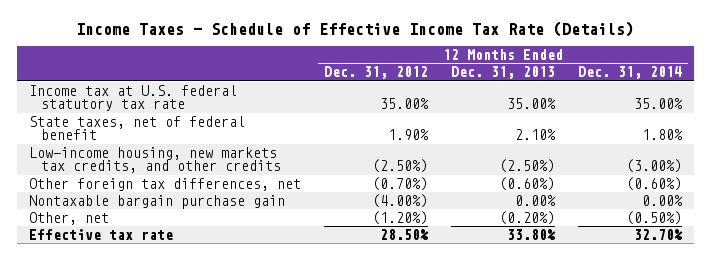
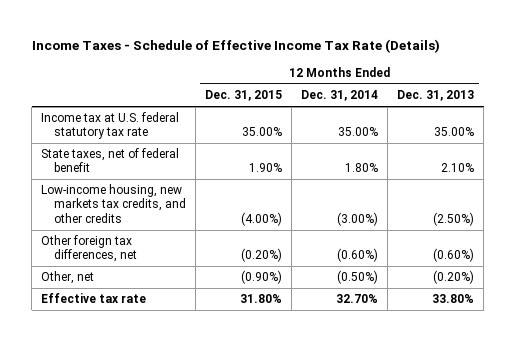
[323,66,428,80] Dec. 31, 2012 -> none
none -> [205,90,283,102] Dec. 31, 2015
[28,194,285,209] Nontaxable bargain purchase gain -> none

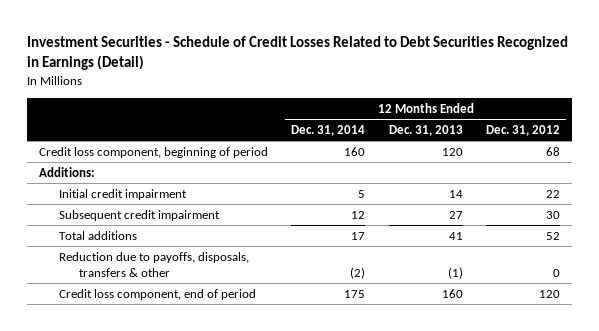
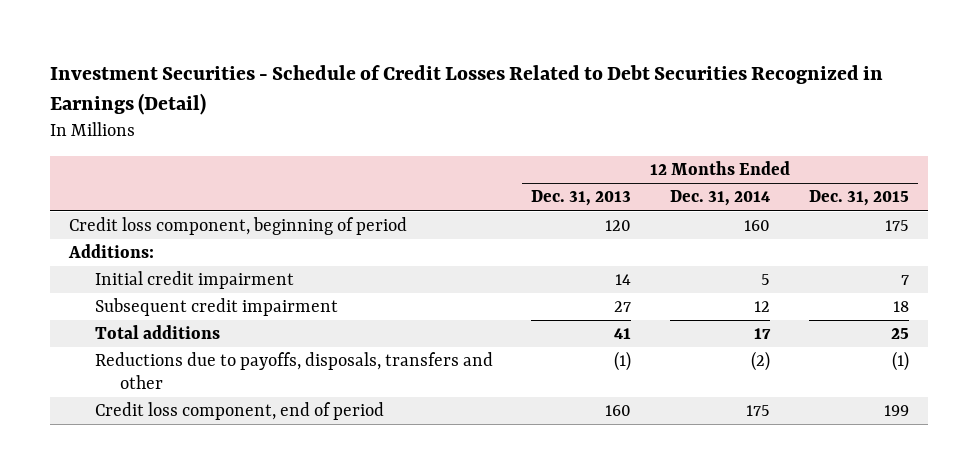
[486,125,561,137] Dec. 31, 2012 -> none
none -> [808,190,909,207] Dec. 31, 2015
[58,251,249,278] Reduction due to payoffs, disposals, transfers & other -> [94,352,493,389] Reductions due to payoffs, disposals, transfers and other

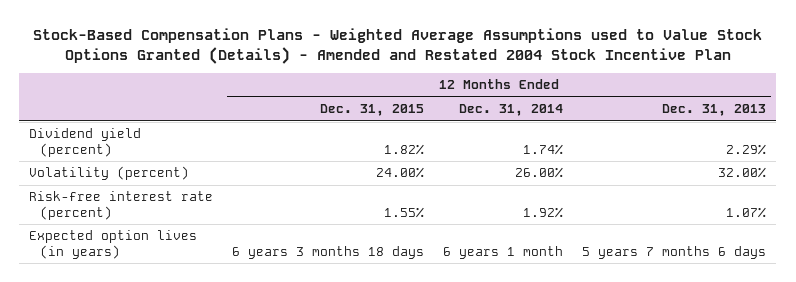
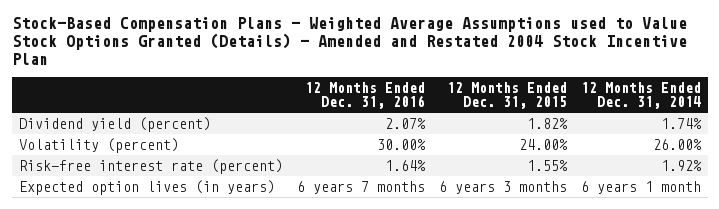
[662,104,767,117] Dec. 31, 2013 -> none
none -> [304,81,425,109] 12 Months Ended Dec. 31, 2016
[232,245,425,259] 6 years 3 months 18 days -> [438,181,567,195] 6 years 3 months

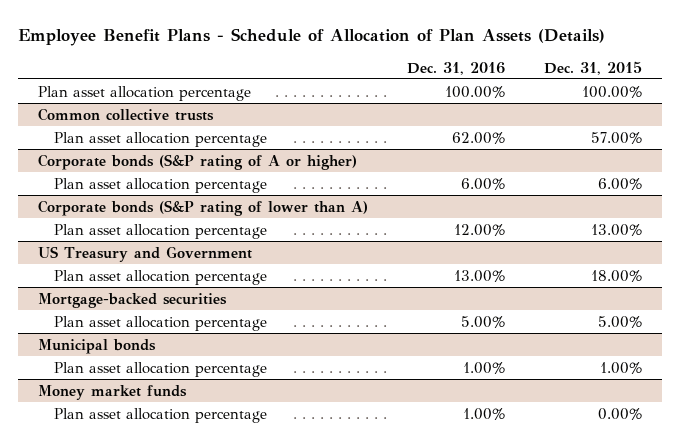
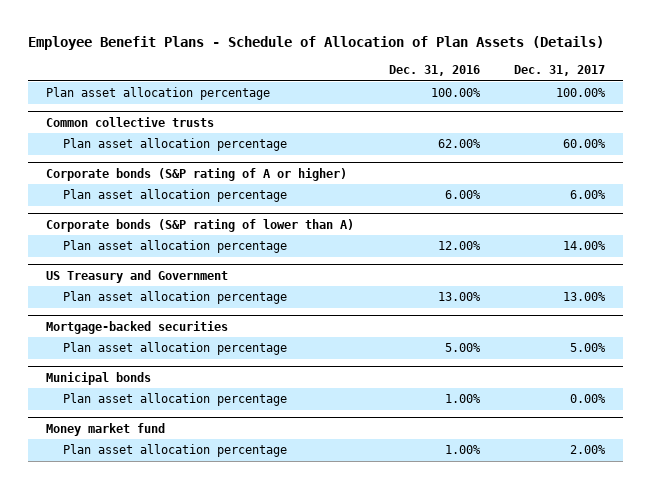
[544,60,643,75] Dec. 31, 2015 -> none
none -> [514,64,606,76] Dec. 31, 2017
[37,384,187,400] Money market funds -> [45,422,165,436] Money market fund

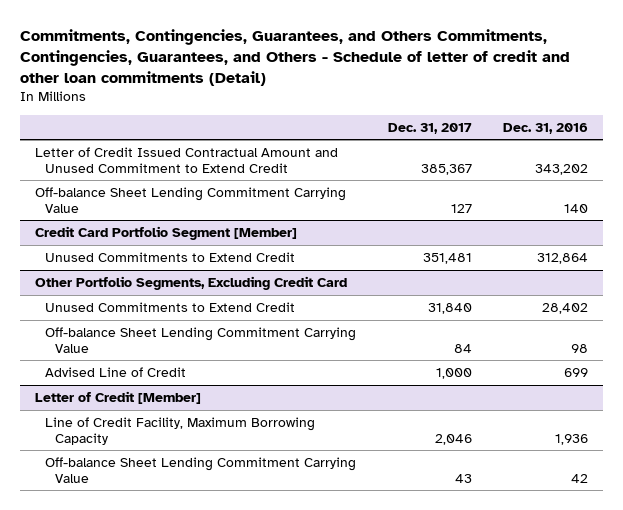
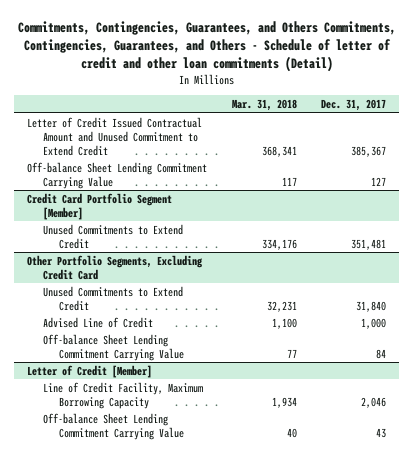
[502,122,588,134] Dec. 31, 2016 -> none
none -> [231,98,297,111] Mar. 31, 2018
[45,326,357,353] Off-balance Sheet Lending Commitment Carrying Value -> [43,333,185,361] Off-balance Sheet Lending Commitment Carrying Value

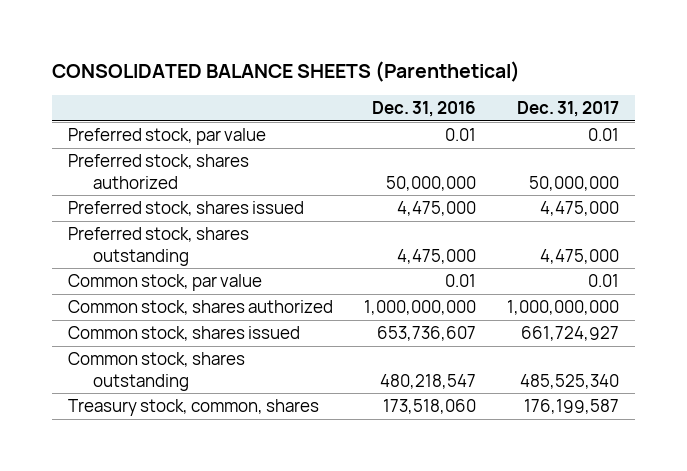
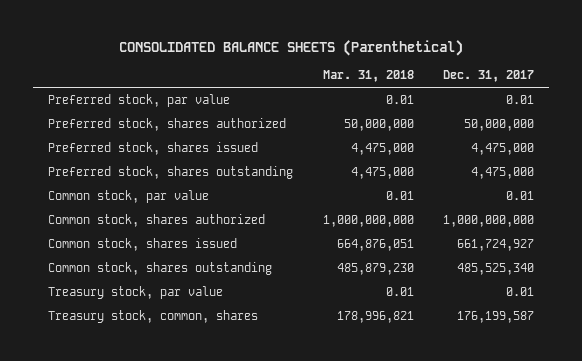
[371,101,476,118] Dec. 31, 2016 -> none
none -> [322,70,414,83] Mar. 31, 2018
none -> [48,286,224,300] Treasury stock, par value

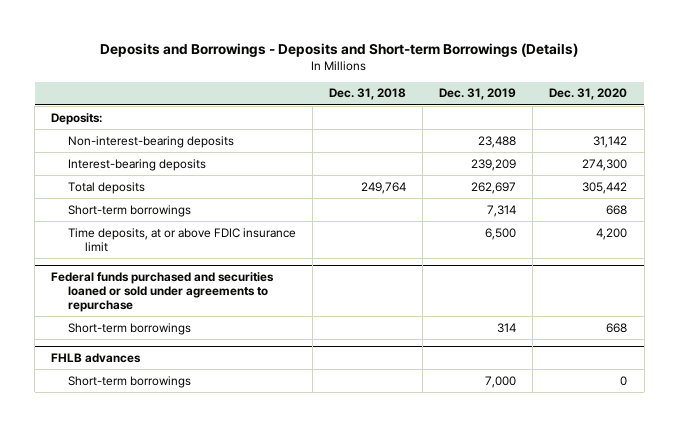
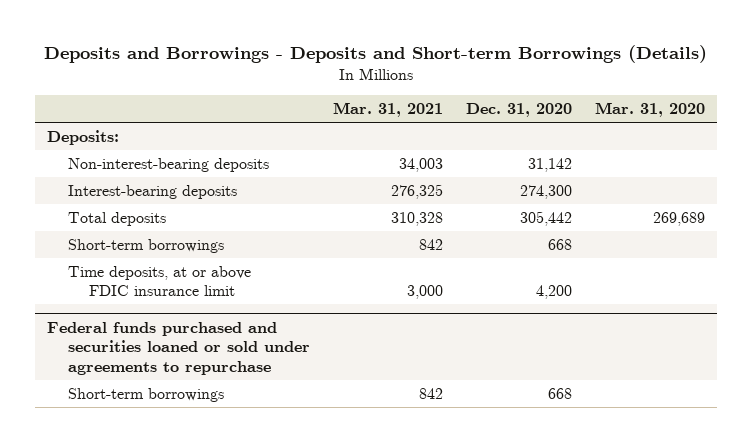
[329,88,407,101] Dec. 31, 2018 -> none
[439,88,517,101] Dec. 31, 2019 -> none
none -> [332,102,443,118] Mar. 31, 2021
none -> [595,102,706,118] Mar. 31, 2020
[51,352,142,363] FHLB advances -> none
[68,375,192,388] Short-term borrowings -> none

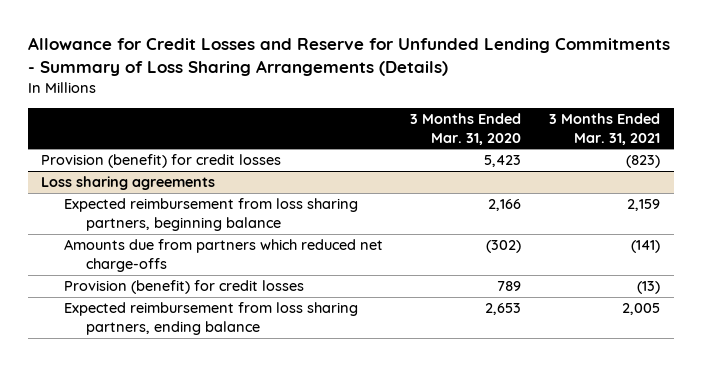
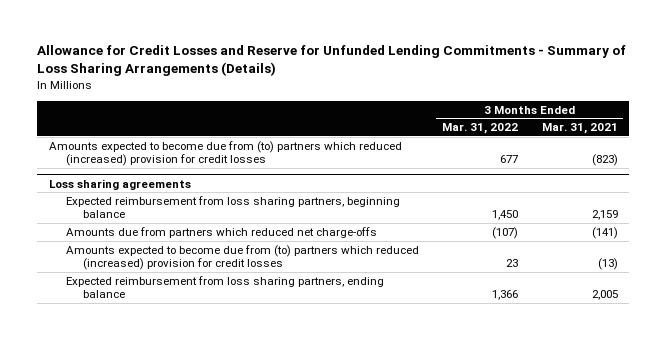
[410,113,522,145] 3 Months Ended Mar. 31, 2020 -> none
none -> [442,123,519,135] Mar. 31, 2022
[41,154,282,169] Provision (benefit) for credit losses -> [48,140,402,167] Amounts expected to become due from (to) partners which reduced (increased) provision for credit losses
[63,280,304,295] Provision (benefit) for credit losses -> [65,244,419,271] Amounts expected to become due from (to) partners which reduced (increased) provision for credit losses

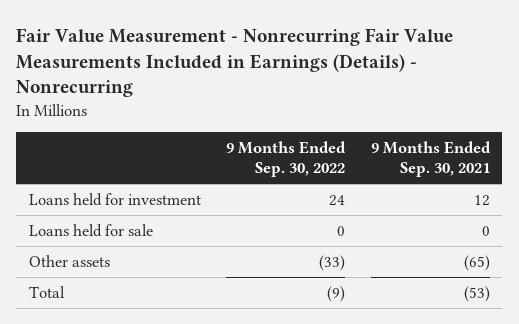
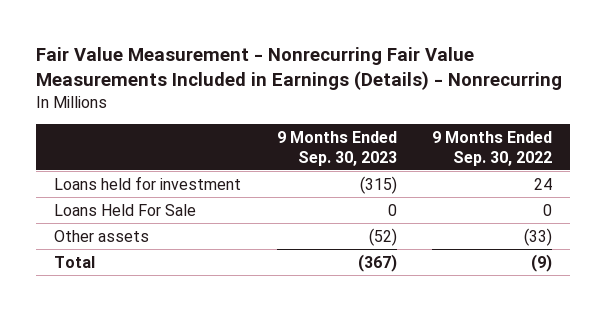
[370,141,491,178] 9 Months Ended Sep. 30, 2021 -> none
none -> [276,130,397,166] 9 Months Ended Sep. 30, 2023
[28,224,153,238] Loans held for sale -> [54,203,197,216] Loans Held For Sale

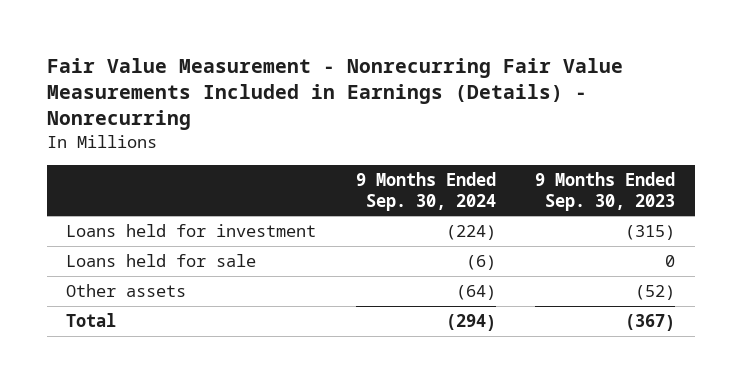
[432,130,553,166] 9 Months Ended Sep. 30, 2022 -> none
none -> [355,172,496,211] 9 Months Ended Sep. 30, 2024
[54,203,197,216] Loans Held For Sale -> [66,254,257,268] Loans held for sale

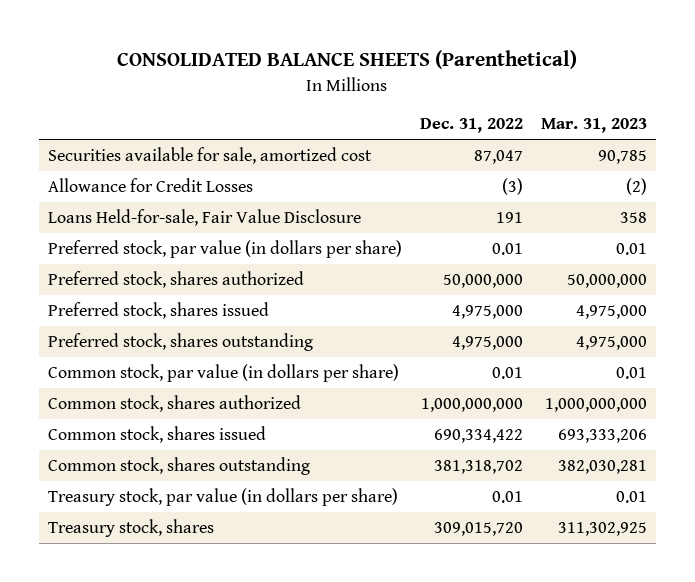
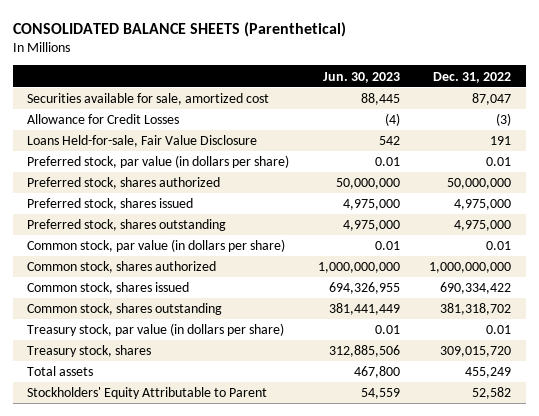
[540,118,647,134] Mar. 31, 2023 -> none
none -> [323,71,401,83] Jun. 30, 2023
none -> [27,366,94,377] Total assets
none -> [27,387,268,400] Stockholders' Equity Attributable to Parent

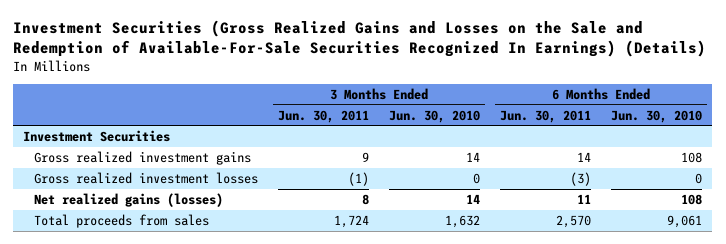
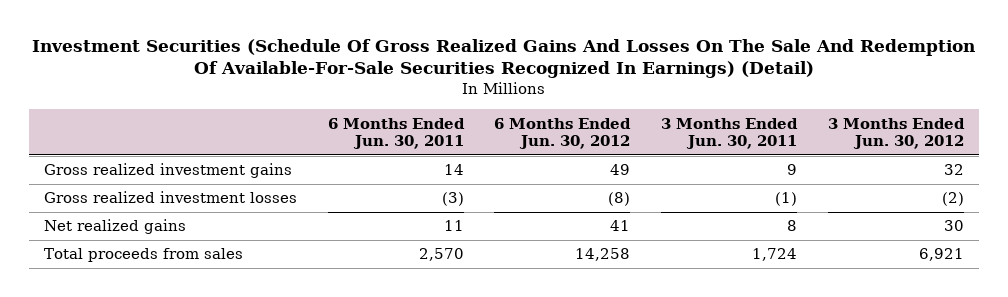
[13,20,707,58] Investment Securities (Gross Realized Gains and Losses on the Sale and Redemption of Available-For-Sale Securities Recognized In Earnings) (Details) -> [31,38,975,79] Investment Securities (Schedule Of Gross Realized Gains And Losses On The Sale And Redemption Of Available-For-Sale Securities Recognized In Earnings) (Detail)
[388,109,480,123] Jun. 30, 2010 -> none
[611,109,703,123] Jun. 30, 2010 -> none
none -> [494,117,632,150] 6 Months Ended Jun. 30, 2012
none -> [827,117,965,150] 3 Months Ended Jun. 30, 2012
[23,129,171,142] Investment Securities -> none
[33,192,223,207] Net realized gains (losses) -> [43,219,186,235] Net realized gains

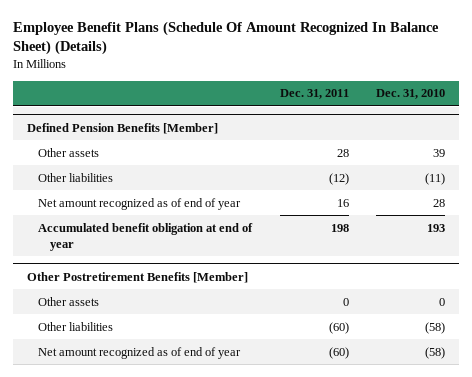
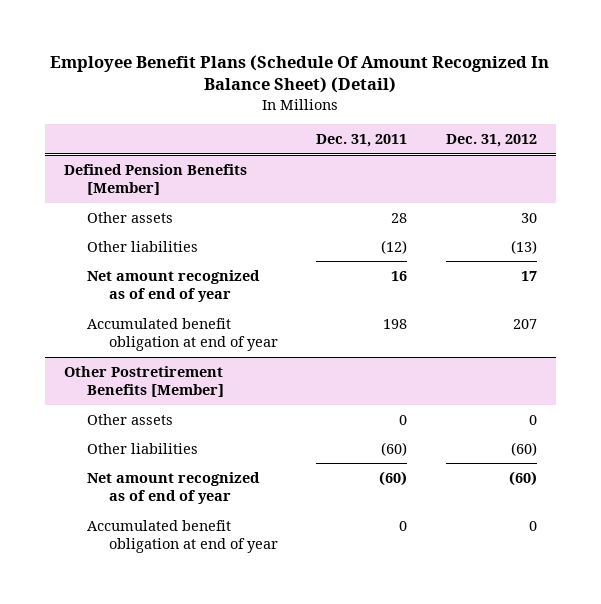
[12,21,439,56] Employee Benefit Plans (Schedule Of Amount Recognized In Balance Sheet) (Details) -> [50,54,550,94] Employee Benefit Plans (Schedule Of Amount Recognized In Balance Sheet) (Detail)
[376,89,446,100] Dec. 31, 2010 -> none
none -> [445,134,537,148] Dec. 31, 2012
none -> [86,519,279,554] Accumulated benefit obligation at end of year

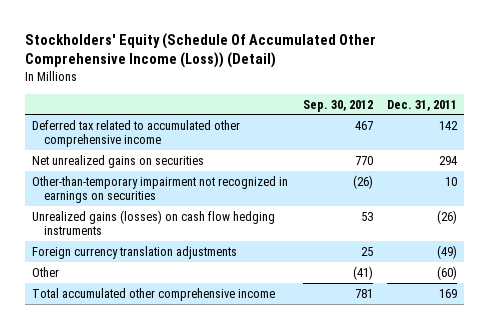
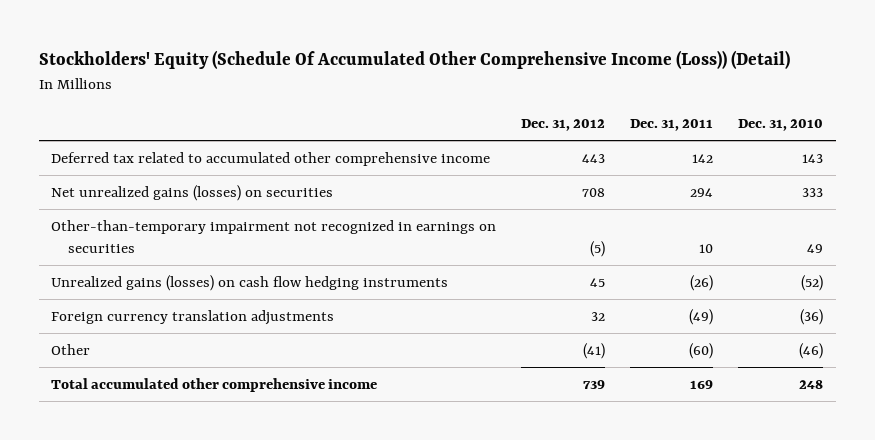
[302,99,373,112] Sep. 30, 2012 -> none
none -> [521,118,606,131] Dec. 31, 2012
none -> [738,118,824,131] Dec. 31, 2010
[32,154,205,168] Net unrealized gains on securities -> [51,185,334,202] Net unrealized gains (losses) on securities

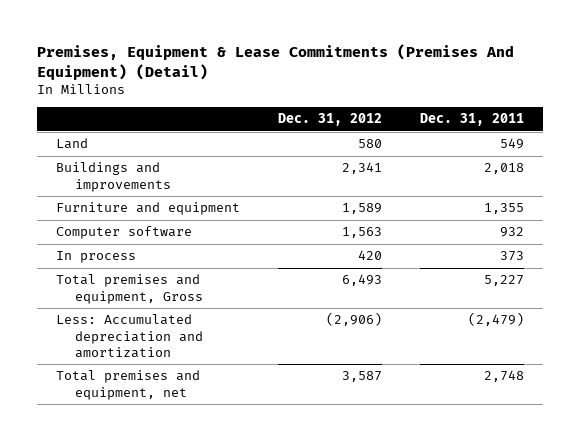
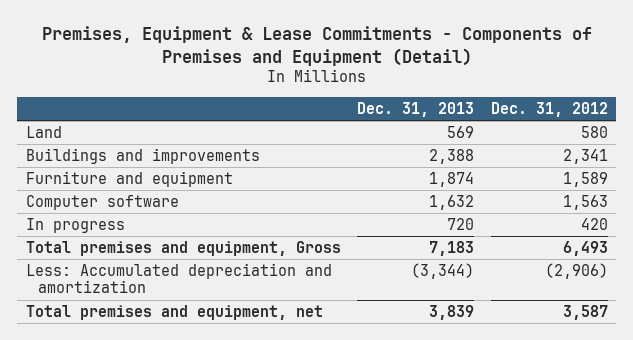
[36,43,514,80] Premises, Equipment & Lease Commitments (Premises And Equipment) (Detail) -> [41,25,592,66] Premises, Equipment & Lease Commitments - Components of Premises and Equipment (Detail)
[419,113,524,127] Dec. 31, 2011 -> none
none -> [357,101,475,117] Dec. 31, 2013
[55,251,136,264] In process -> [25,217,125,233] In progress

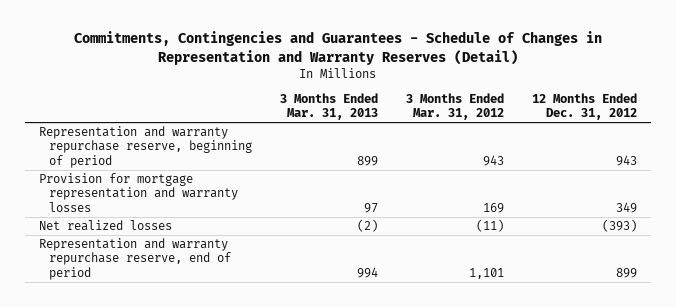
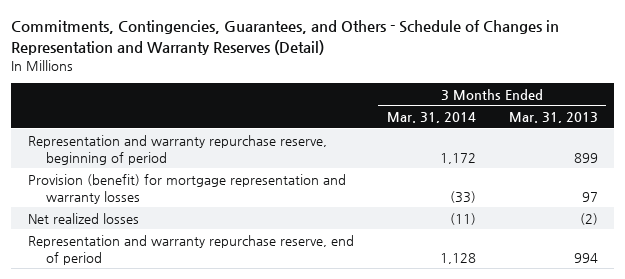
[73,31,602,65] Commitments, Contingencies and Guarantees - Schedule of Changes in Representation and Warranty Reserves (Detail) -> [11,20,560,55] Commitments, Contingencies, Guarantees, and Others - Schedule of Changes in Representation and Warranty Reserves (Detail)
[405,92,504,121] 3 Months Ended Mar. 31, 2012 -> none
[531,92,637,121] 12 Months Ended Dec. 31, 2012 -> none
none -> [386,112,476,124] Mar. 31, 2014
[38,173,238,212] Provision for mortgage representation and warranty losses -> [27,173,346,204] Provision (benefit) for mortgage representation and warranty losses

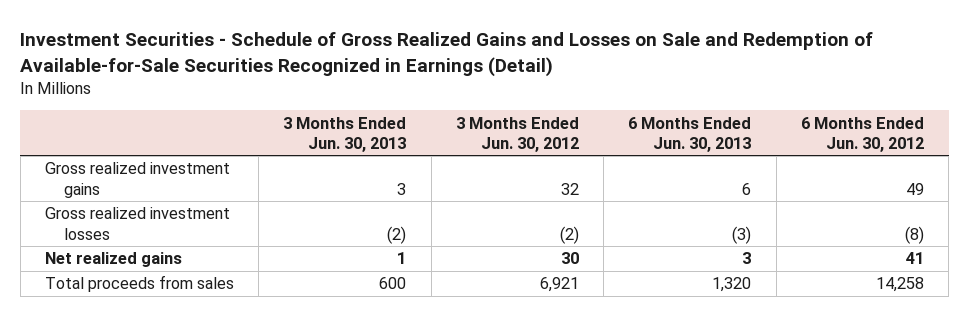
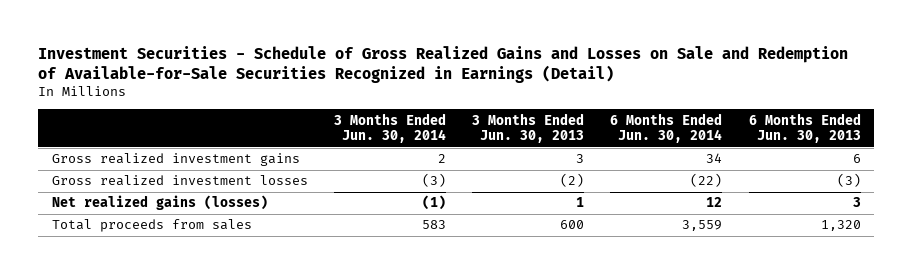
[455,116,579,153] 3 Months Ended Jun. 30, 2012 -> none
[800,116,924,153] 6 Months Ended Jun. 30, 2012 -> none
none -> [333,112,446,144] 3 Months Ended Jun. 30, 2014
none -> [610,112,723,144] 6 Months Ended Jun. 30, 2014
[44,252,182,268] Net realized gains -> [51,195,268,211] Net realized gains (losses)

